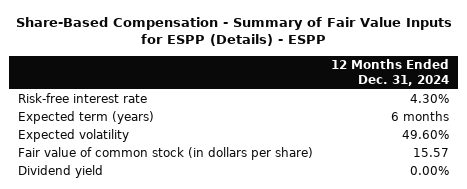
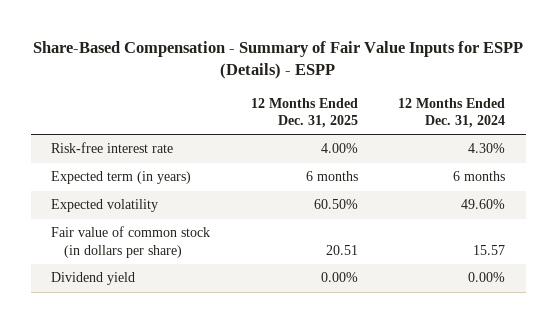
none -> [250,97,358,129] 12 Months Ended Dec. 31, 2025
[18,111,155,125] Expected term (years) -> [51,171,192,185] Expected term (in years)

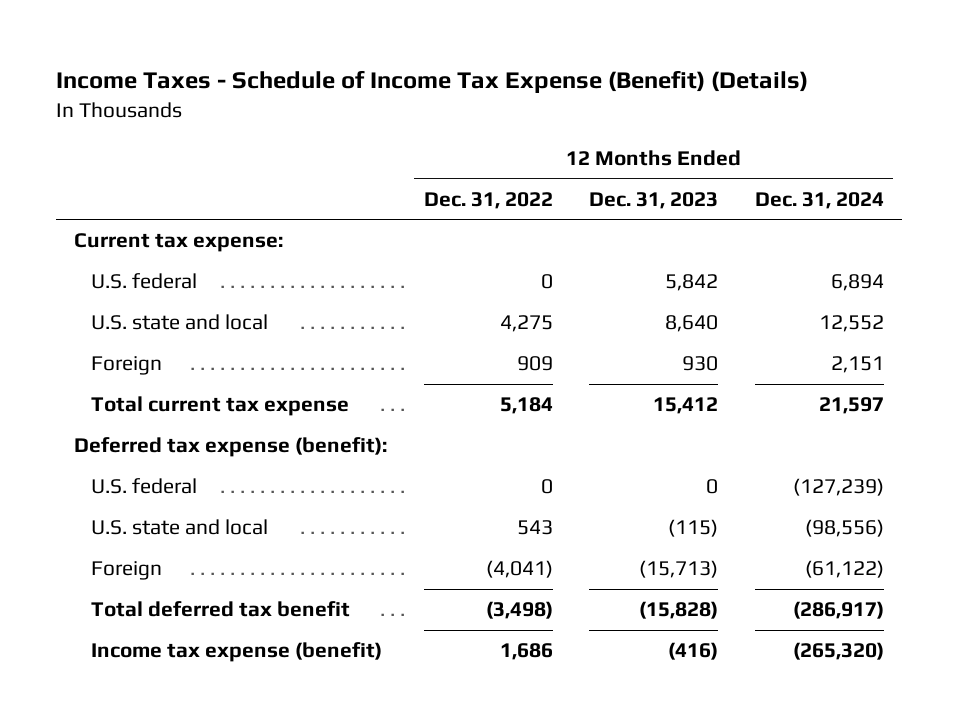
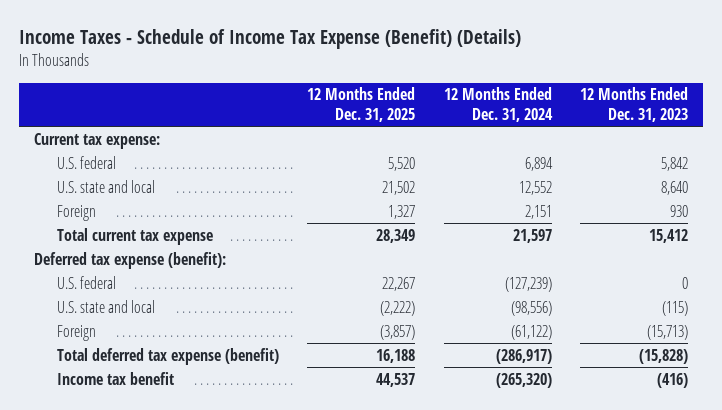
[423,191,553,209] Dec. 31, 2022 -> none
none -> [307,87,416,122] 12 Months Ended Dec. 31, 2025
[90,601,350,618] Total deferred tax benefit -> [56,347,279,365] Total deferred tax expense (benefit)
[90,642,382,663] Income tax expense (benefit) -> [56,371,174,385] Income tax benefit

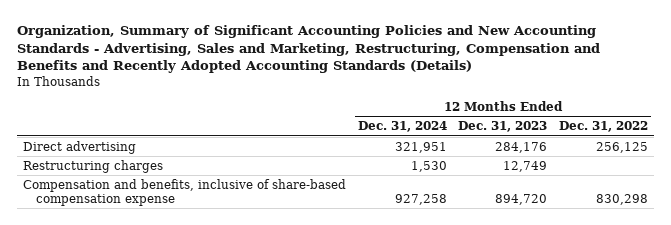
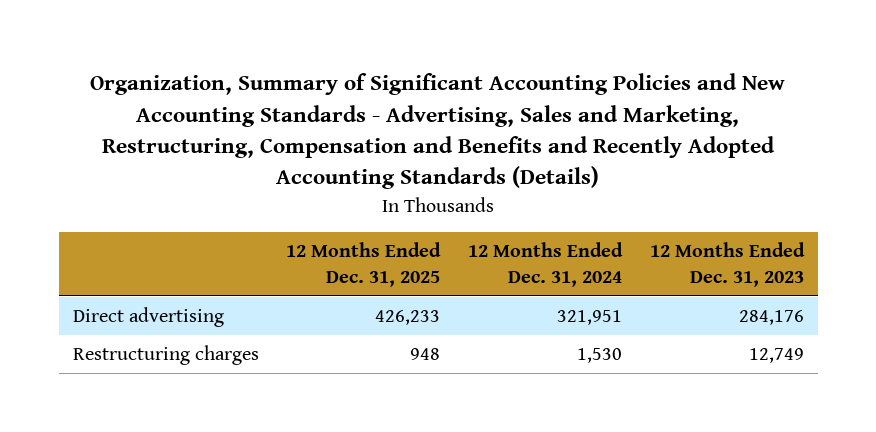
[558,121,648,133] Dec. 31, 2022 -> none
none -> [286,241,442,287] 12 Months Ended Dec. 31, 2025
[23,178,347,207] Compensation and benefits, inclusive of share-based compensation expense -> none

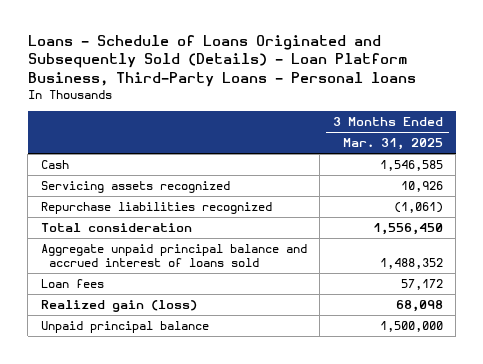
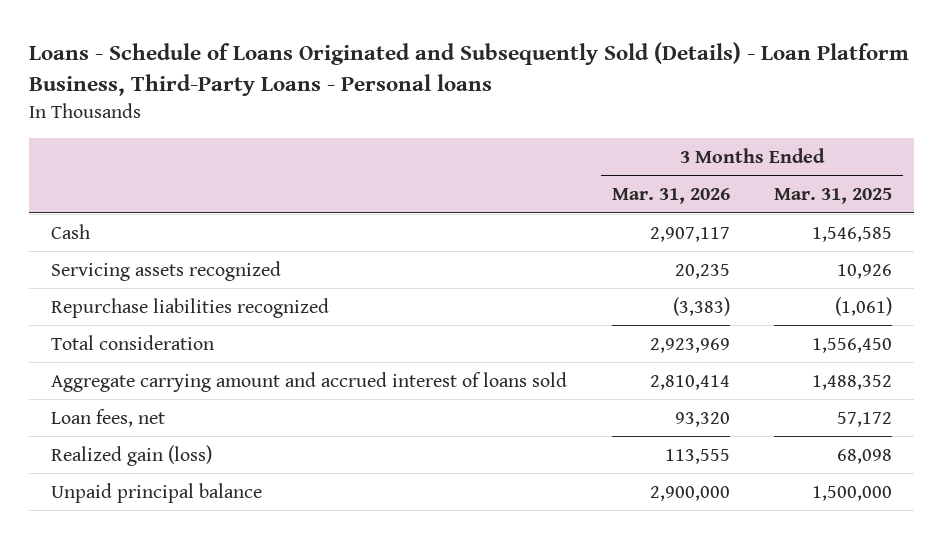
none -> [611,188,730,205] Mar. 31, 2026
[40,244,307,268] Aggregate unpaid principal balance and accrued interest of loans sold -> [51,371,568,392] Aggregate carrying amount and accrued interest of loans sold
[40,279,104,289] Loan fees -> [51,408,166,427] Loan fees, net

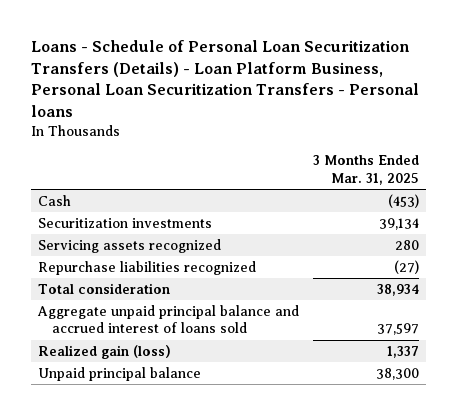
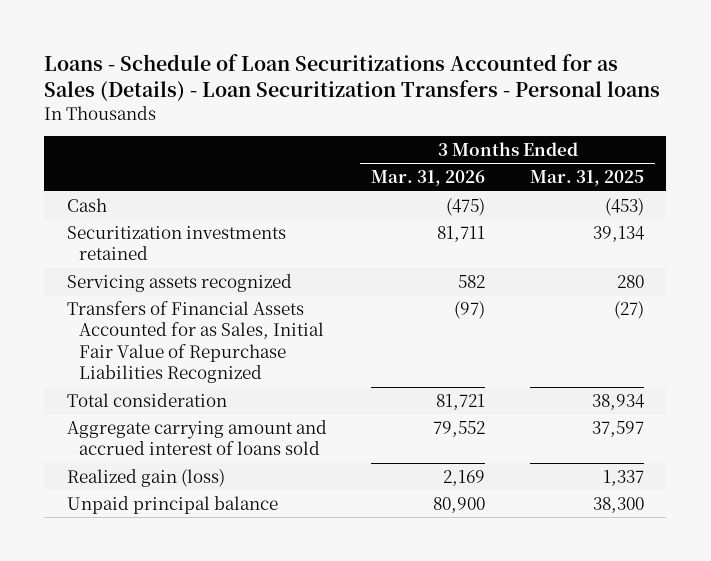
[30,40,419,117] Loans - Schedule of Personal Loan Securitization Transfers (Details) - Loan Platform Business, Personal Loan Securitization Transfers - Personal loans -> [44,53,661,101] Loans - Schedule of Loan Securitizations Accounted for as Sales (Details) - Loan Securitization Transfers - Personal loans
none -> [371,170,486,187] Mar. 31, 2026
[37,217,212,228] Securitization investments -> [66,225,286,261] Securitization investments retained
[37,260,256,275] Repurchase liabilities recognized -> [66,300,325,384] Transfers of Financial Assets Accounted for as Sales, Initial Fair Value of Repurchase Liabilities Recognized
[36,304,299,334] Aggregate unpaid principal balance and accrued interest of loans sold -> [66,419,327,456] Aggregate carrying amount and accrued interest of loans sold

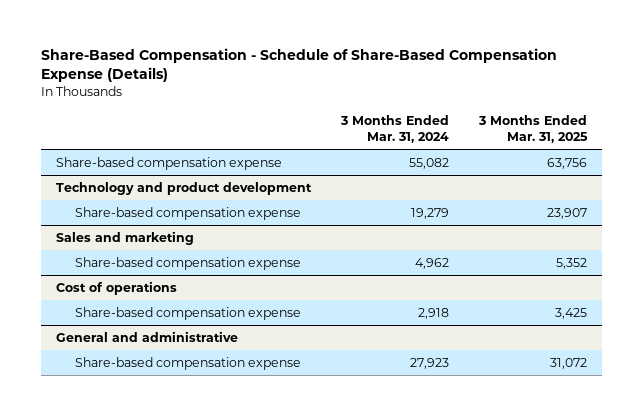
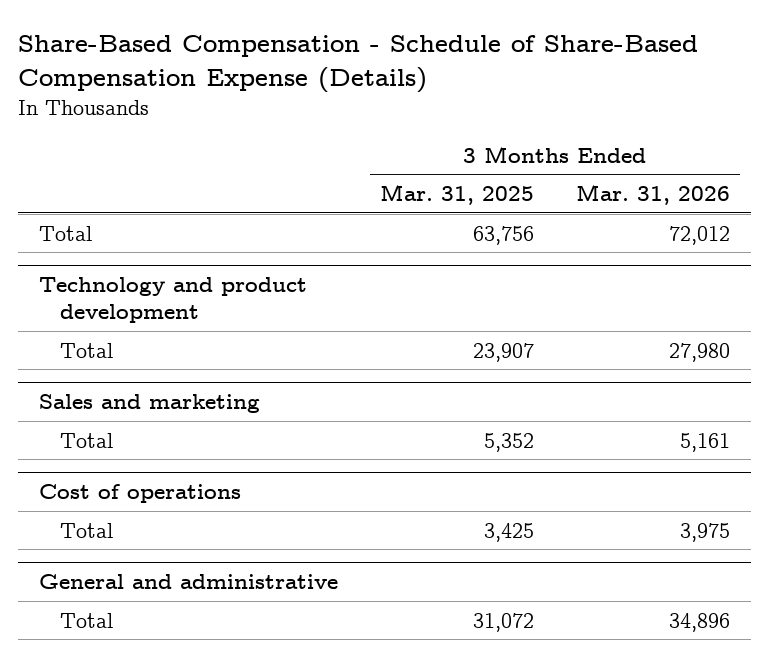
[339,114,449,143] 3 Months Ended Mar. 31, 2024 -> none
none -> [575,184,730,206] Mar. 31, 2026
[55,157,282,171] Share-based compensation expense -> [39,225,93,241] Total
[75,207,302,221] Share-based compensation expense -> [60,342,114,358] Total
[75,257,302,271] Share-based compensation expense -> [60,432,114,448] Total
[75,307,302,321] Share-based compensation expense -> [60,522,114,538] Total
[75,357,302,371] Share-based compensation expense -> [60,612,114,628] Total

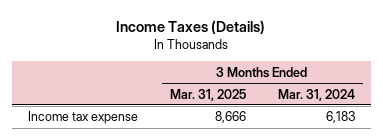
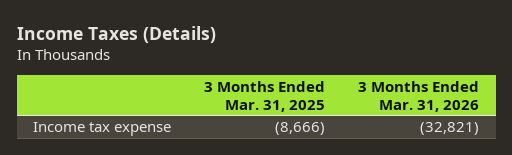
[277,88,355,101] Mar. 31, 2024 -> none
none -> [358,80,480,112] 3 Months Ended Mar. 31, 2026
[214,111,246,124] 8,666 -> [275,122,326,136] (8,666)

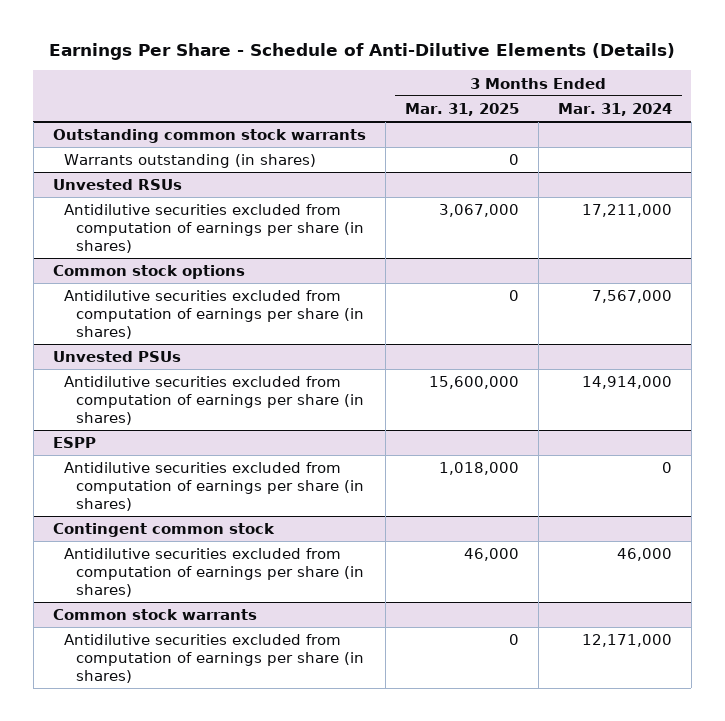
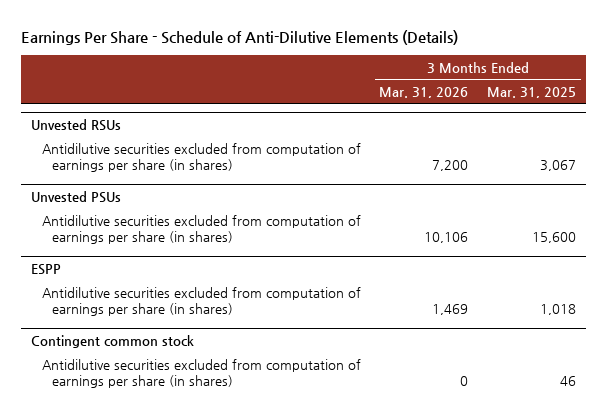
[557,103,672,117] Mar. 31, 2024 -> none
none -> [379,86,469,98] Mar. 31, 2026
[52,129,366,144] Outstanding common stock warrants -> none
[64,154,317,169] Warrants outstanding (in shares) -> none
[52,265,245,280] Common stock options -> none
[64,290,364,339] Antidilutive securities excluded from computation of earnings per share (in shares) -> none
[438,204,519,218] 3,067,000 -> [540,159,577,171] 3,067
[428,376,519,390] 15,600,000 -> [532,231,577,243] 15,600
[438,462,519,476] 1,018,000 -> [540,303,577,315] 1,018
[52,609,257,621] Common stock warrants -> none
[64,634,364,683] Antidilutive securities excluded from computation of earnings per share (in shares) -> none
[463,548,519,562] 46,000 -> [560,375,577,386] 46

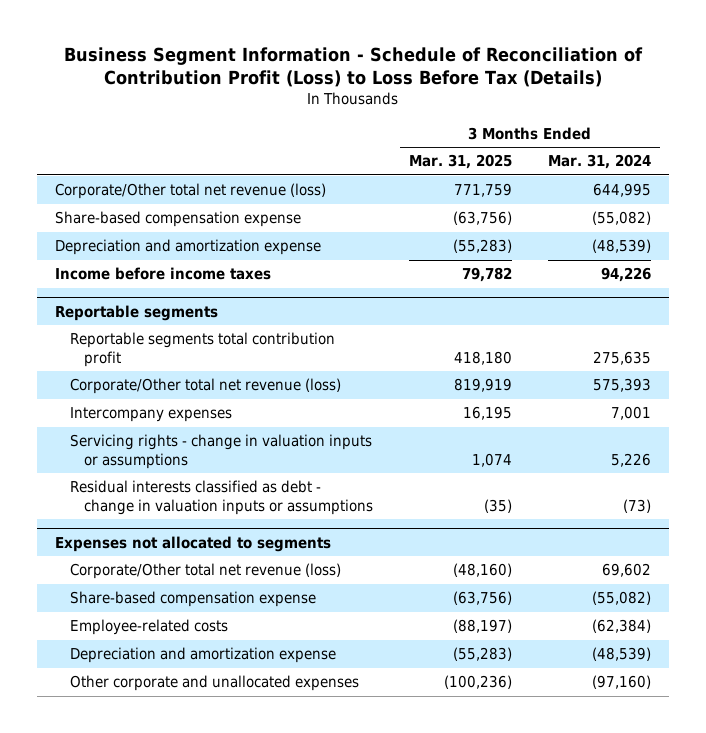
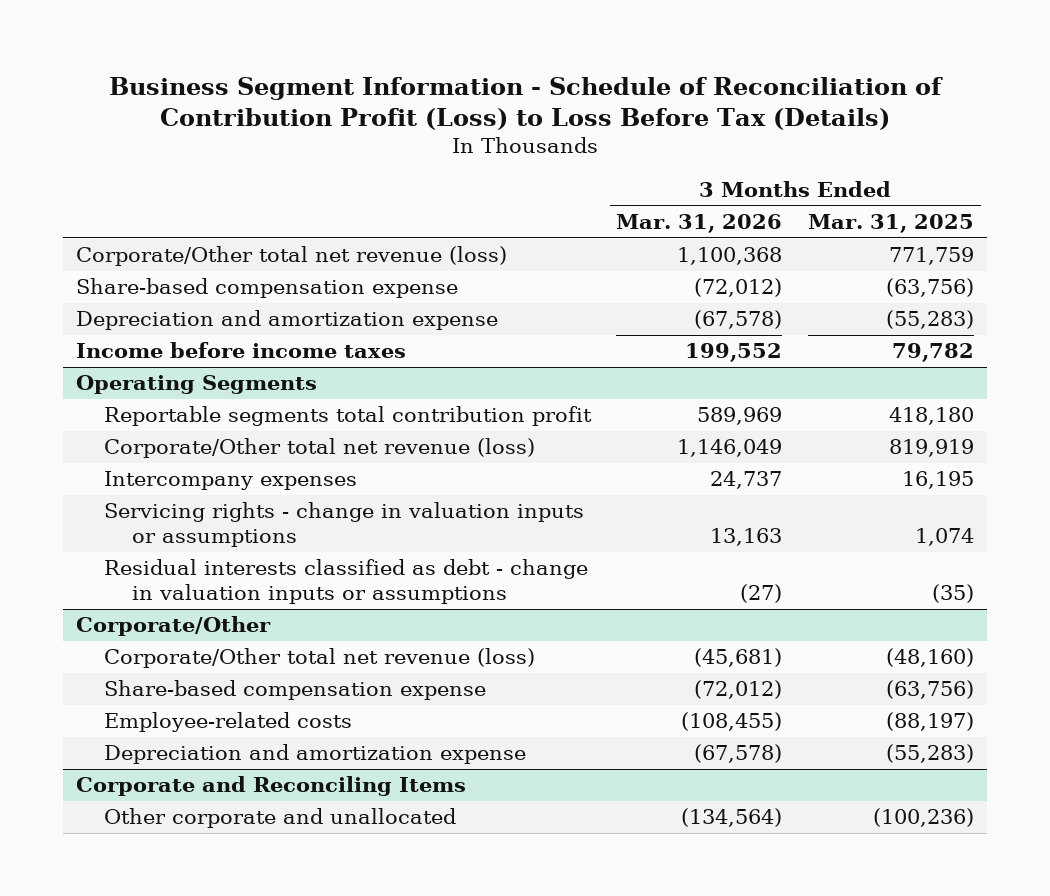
[548,154,652,170] Mar. 31, 2024 -> none
none -> [616,214,783,234] Mar. 31, 2026
[55,304,219,321] Reportable segments -> [75,375,317,395] Operating Segments
[55,535,332,552] Expenses not allocated to segments -> [75,616,271,637] Corporate/Other
none -> [75,776,466,797] Corporate and Reconciling Items
[69,675,359,692] Other corporate and unallocated expenses -> [103,808,456,829] Other corporate and unallocated

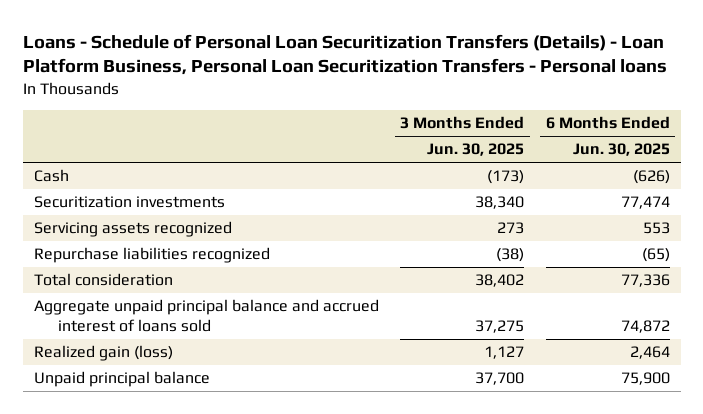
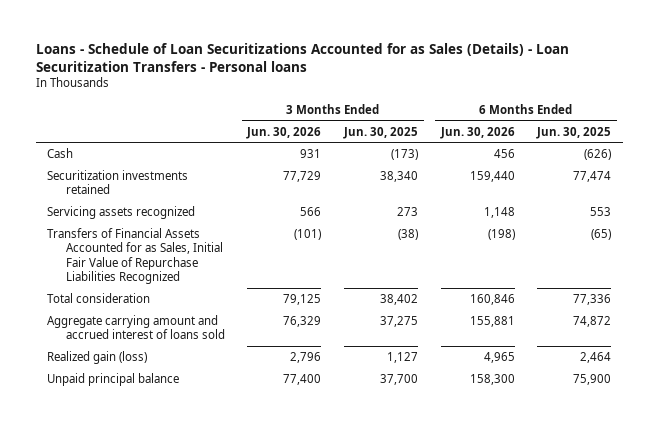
[22,33,667,76] Loans - Schedule of Personal Loan Securitization Transfers (Details) - Loan Platform Business, Personal Loan Securitization Transfers - Personal loans -> [35,42,569,72] Loans - Schedule of Loan Securitizations Accounted for as Sales (Details) - Loan Securitization Transfers - Personal loans
none -> [246,126,322,139] Jun. 30, 2026
none -> [439,126,515,139] Jun. 30, 2026
[33,196,225,209] Securitization investments -> [47,170,189,195] Securitization investments retained
[33,247,270,264] Repurchase liabilities recognized -> [47,228,223,285] Transfers of Financial Assets Accounted for as Sales, Initial Fair Value of Repurchase Liabilities Recognized
[33,299,379,332] Aggregate unpaid principal balance and accrued interest of loans sold -> [47,315,225,340] Aggregate carrying amount and accrued interest of loans sold

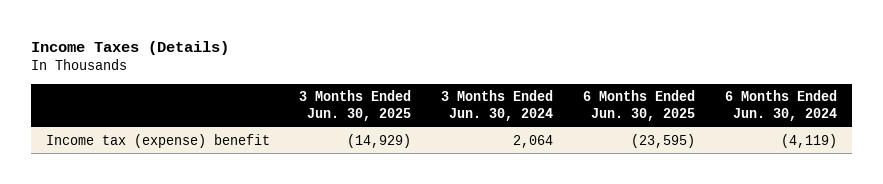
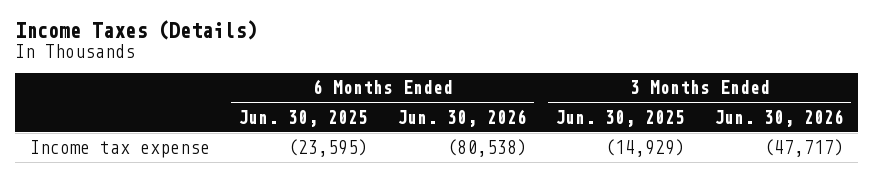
[441,90,554,121] 3 Months Ended Jun. 30, 2024 -> none
[724,90,837,121] 6 Months Ended Jun. 30, 2024 -> none
none -> [396,108,527,127] Jun. 30, 2026
none -> [714,108,845,127] Jun. 30, 2026
[45,133,270,148] Income tax (expense) benefit -> [29,140,210,159] Income tax expense

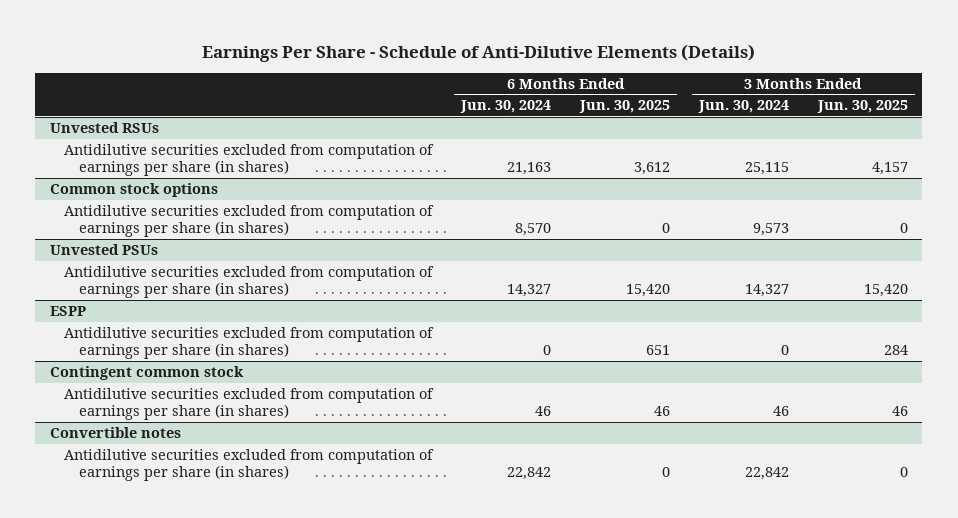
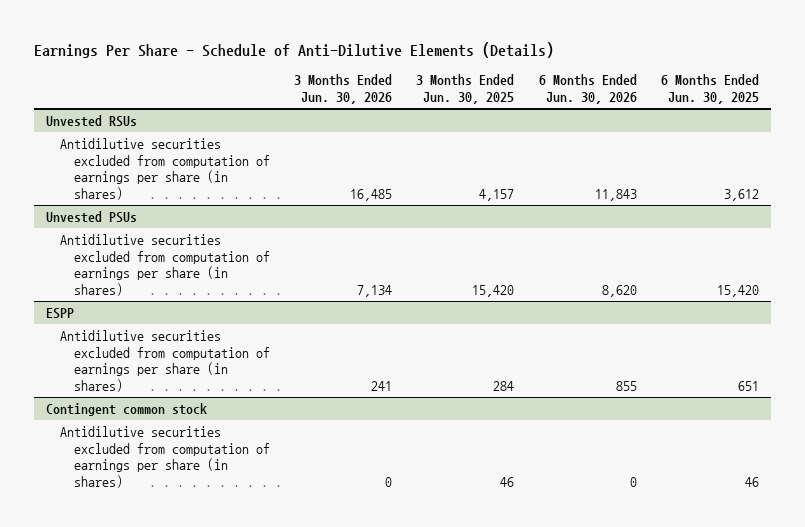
[460,100,552,114] Jun. 30, 2024 -> none
[698,100,790,114] Jun. 30, 2024 -> none
none -> [294,74,393,104] 3 Months Ended Jun. 30, 2026
none -> [538,74,637,104] 6 Months Ended Jun. 30, 2026
[49,183,218,198] Common stock options -> none
[64,205,435,238] Antidilutive securities excluded from computation of earnings per share (in shares) -> none
[49,427,181,439] Convertible notes -> none
[64,449,435,482] Antidilutive securities excluded from computation of earnings per share (in shares) -> none

